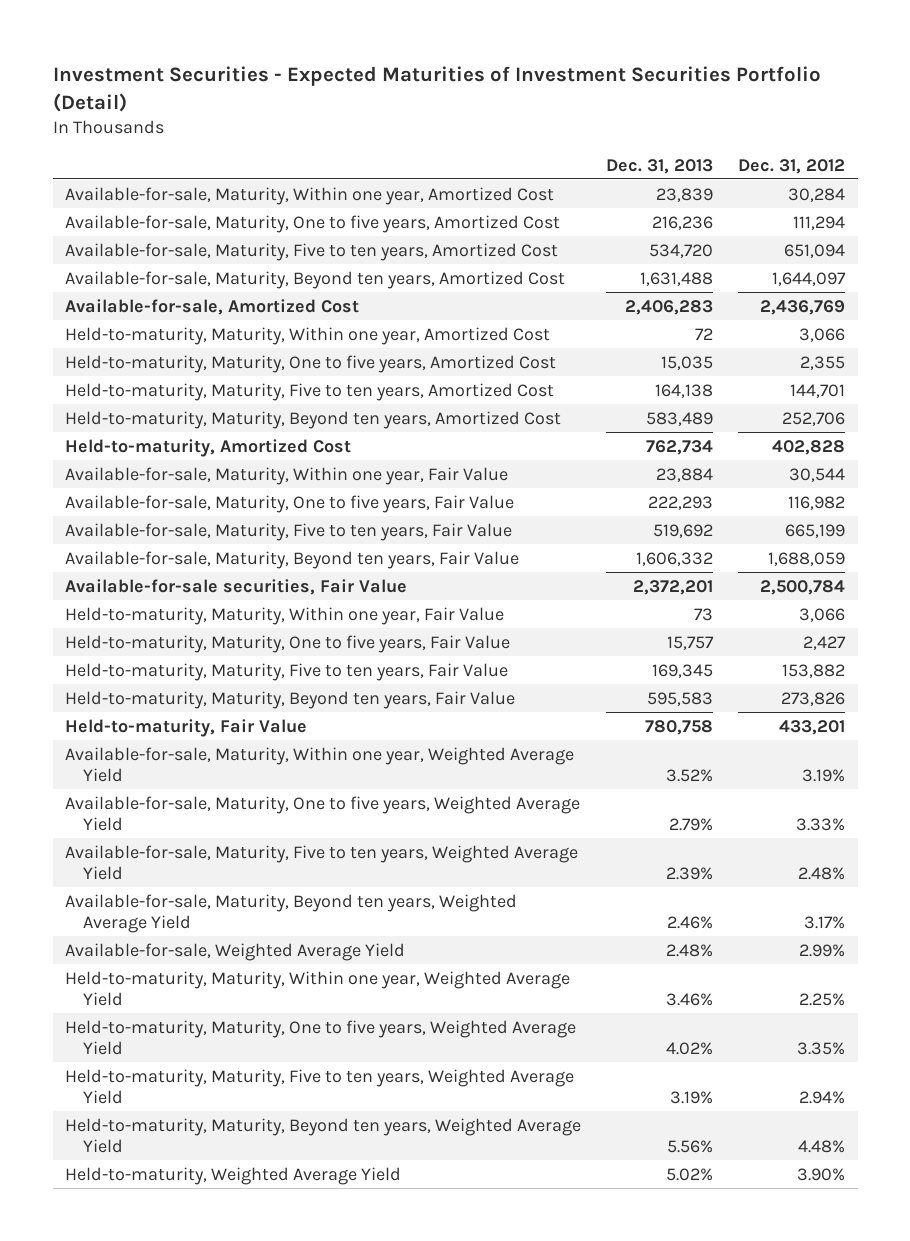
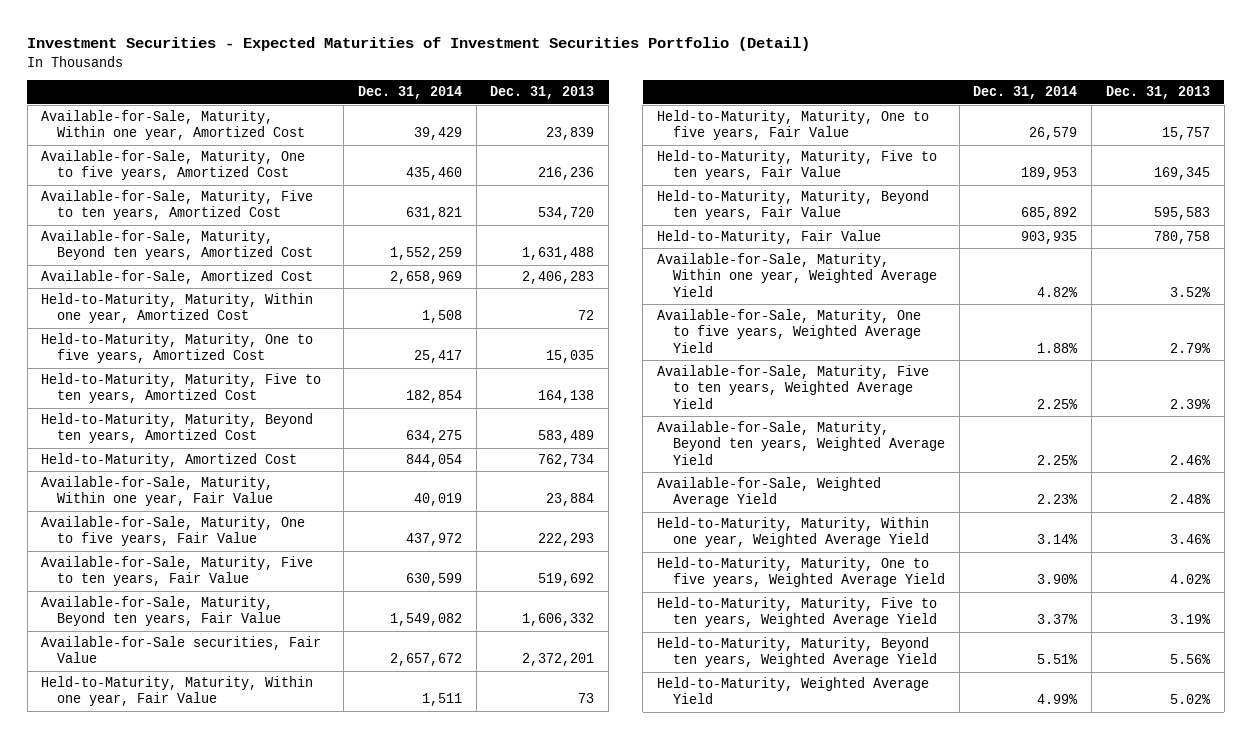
[738,158,846,174] Dec. 31, 2012 -> none
none -> [357,86,462,100] Dec. 31, 2014
[65,186,555,205] Available-for-sale, Maturity, Within one year, Amortized Cost -> [41,110,306,141] Available-for-Sale, Maturity, Within one year, Amortized Cost
[65,214,561,233] Available-for-sale, Maturity, One to five years, Amortized Cost -> [41,150,306,181] Available-for-Sale, Maturity, One to five years, Amortized Cost
[65,242,559,261] Available-for-sale, Maturity, Five to ten years, Amortized Cost -> [41,190,314,221] Available-for-Sale, Maturity, Five to ten years, Amortized Cost
[65,270,566,289] Available-for-sale, Maturity, Beyond ten years, Amortized Cost -> [41,230,314,261] Available-for-Sale, Maturity, Beyond ten years, Amortized Cost
[65,298,360,315] Available-for-sale, Amortized Cost -> [41,270,314,285] Available-for-Sale, Amortized Cost
[65,326,551,345] Held-to-maturity, Maturity, Within one year, Amortized Cost -> [41,293,314,324] Held-to-Maturity, Maturity, Within one year, Amortized Cost
[65,354,557,373] Held-to-maturity, Maturity, One to five years, Amortized Cost -> [41,333,314,364] Held-to-Maturity, Maturity, One to five years, Amortized Cost
[65,382,555,401] Held-to-maturity, Maturity, Five to ten years, Amortized Cost -> [41,373,322,404] Held-to-Maturity, Maturity, Five to ten years, Amortized Cost
[65,410,562,429] Held-to-maturity, Maturity, Beyond ten years, Amortized Cost -> [41,413,314,444] Held-to-Maturity, Maturity, Beyond ten years, Amortized Cost
[65,438,352,457] Held-to-maturity, Amortized Cost -> [41,453,298,468] Held-to-Maturity, Amortized Cost
[65,466,509,485] Available-for-sale, Maturity, Within one year, Fair Value -> [41,476,274,507] Available-for-Sale, Maturity, Within one year, Fair Value
[65,494,515,513] Available-for-sale, Maturity, One to five years, Fair Value -> [41,516,306,547] Available-for-Sale, Maturity, One to five years, Fair Value
[65,522,513,541] Available-for-sale, Maturity, Five to ten years, Fair Value -> [41,556,314,587] Available-for-Sale, Maturity, Five to ten years, Fair Value
[65,550,520,569] Available-for-sale, Maturity, Beyond ten years, Fair Value -> [41,596,282,627] Available-for-Sale, Maturity, Beyond ten years, Fair Value
[65,578,408,595] Available-for-sale securities, Fair Value -> [41,636,322,664] Available-for-Sale securities, Fair Value
[65,606,505,625] Held-to-maturity, Maturity, Within one year, Fair Value -> [41,676,314,707] Held-to-Maturity, Maturity, Within one year, Fair Value
[65,634,511,653] Held-to-maturity, Maturity, One to five years, Fair Value -> [656,110,929,141] Held-to-Maturity, Maturity, One to five years, Fair Value
[65,662,509,681] Held-to-maturity, Maturity, Five to ten years, Fair Value -> [656,150,937,181] Held-to-Maturity, Maturity, Five to ten years, Fair Value
[65,690,516,709] Held-to-maturity, Maturity, Beyond ten years, Fair Value -> [656,190,929,221] Held-to-Maturity, Maturity, Beyond ten years, Fair Value
[65,718,308,737] Held-to-maturity, Fair Value -> [656,230,881,245] Held-to-Maturity, Fair Value
[65,746,575,783] Available-for-sale, Maturity, Within one year, Weighted Average Yield -> [656,253,937,297] Available-for-Sale, Maturity, Within one year, Weighted Average Yield
[65,795,581,832] Available-for-sale, Maturity, One to five years, Weighted Average Yield -> [656,309,921,353] Available-for-Sale, Maturity, One to five years, Weighted Average Yield
[65,844,579,881] Available-for-sale, Maturity, Five to ten years, Weighted Average Yield -> [656,365,929,409] Available-for-Sale, Maturity, Five to ten years, Weighted Average Yield
[65,893,518,934] Available-for-sale, Maturity, Beyond ten years, Weighted Average Yield -> [656,421,945,465] Available-for-Sale, Maturity, Beyond ten years, Weighted Average Yield
[65,942,406,961] Available-for-sale, Weighted Average Yield -> [656,477,881,508] Available-for-Sale, Weighted Average Yield
[65,970,571,1007] Held-to-maturity, Maturity, Within one year, Weighted Average Yield -> [656,517,929,548] Held-to-Maturity, Maturity, Within one year, Weighted Average Yield
[65,1019,577,1056] Held-to-maturity, Maturity, One to five years, Weighted Average Yield -> [656,557,945,588] Held-to-Maturity, Maturity, One to five years, Weighted Average Yield
[65,1068,575,1105] Held-to-maturity, Maturity, Five to ten years, Weighted Average Yield -> [656,597,937,628] Held-to-Maturity, Maturity, Five to ten years, Weighted Average Yield
[65,1117,582,1154] Held-to-maturity, Maturity, Beyond ten years, Weighted Average Yield -> [656,637,937,668] Held-to-Maturity, Maturity, Beyond ten years, Weighted Average Yield
[65,1166,402,1185] Held-to-maturity, Weighted Average Yield -> [656,677,929,705] Held-to-Maturity, Weighted Average Yield

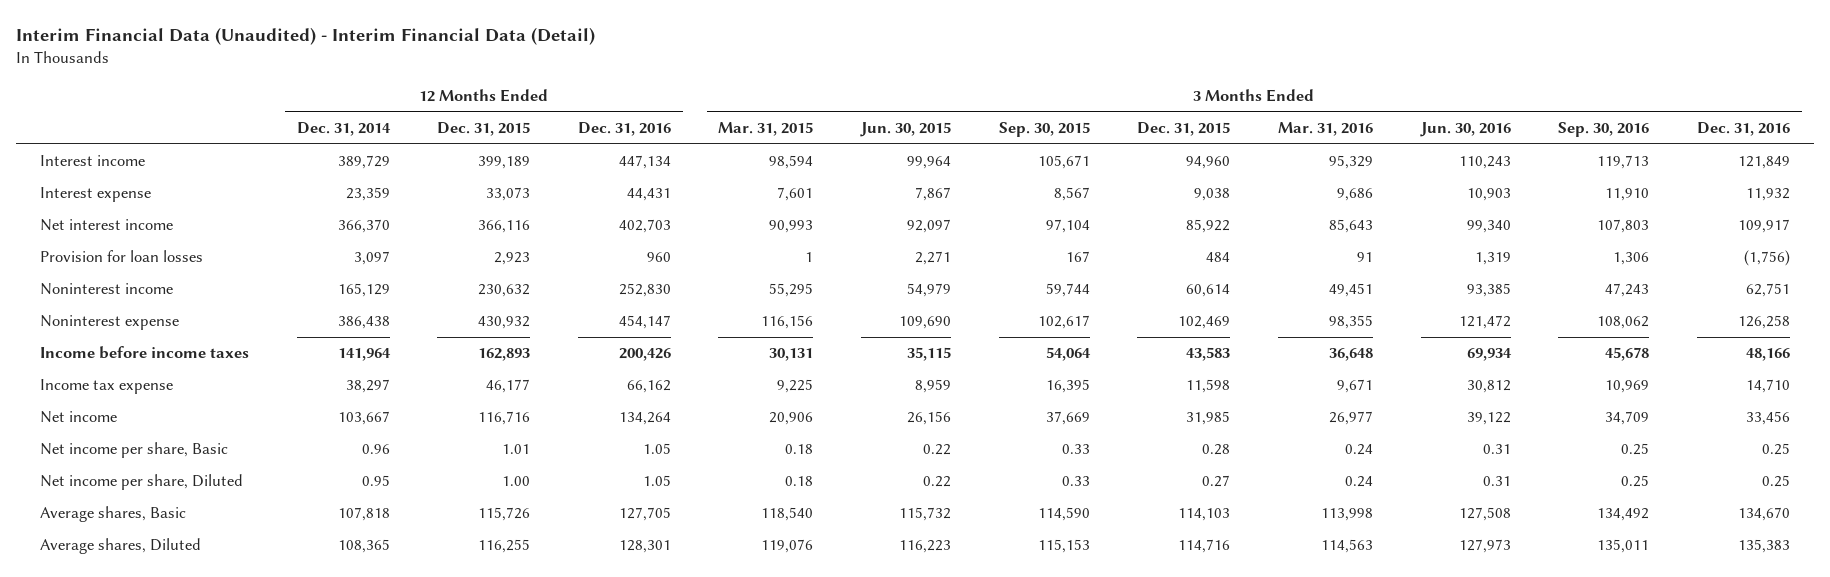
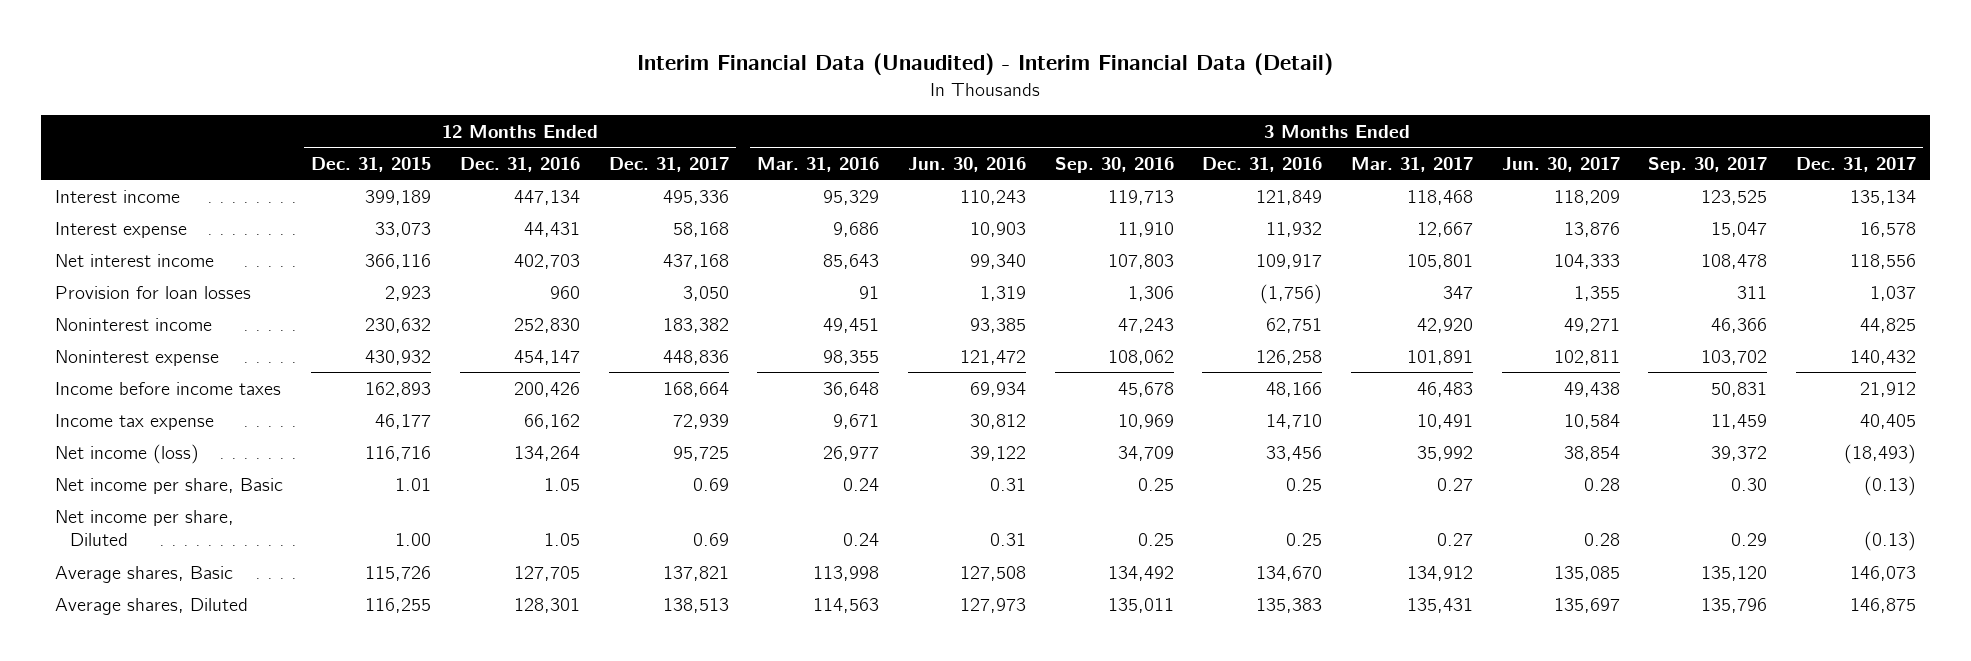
[296,121,391,136] Dec. 31, 2014 -> none
[718,121,814,136] Mar. 31, 2015 -> none
[860,121,952,137] Jun. 30, 2015 -> none
[998,121,1090,137] Sep. 30, 2015 -> none
[1137,121,1231,136] Dec. 31, 2015 -> none
none -> [608,156,729,172] Dec. 31, 2017
none -> [1351,156,1474,172] Mar. 31, 2017
none -> [1501,156,1620,172] Jun. 30, 2017
none -> [1648,156,1768,173] Sep. 30, 2017
none -> [1796,156,1917,172] Dec. 31, 2017
[39,411,117,424] Net income -> [54,443,199,464] Net income (loss)

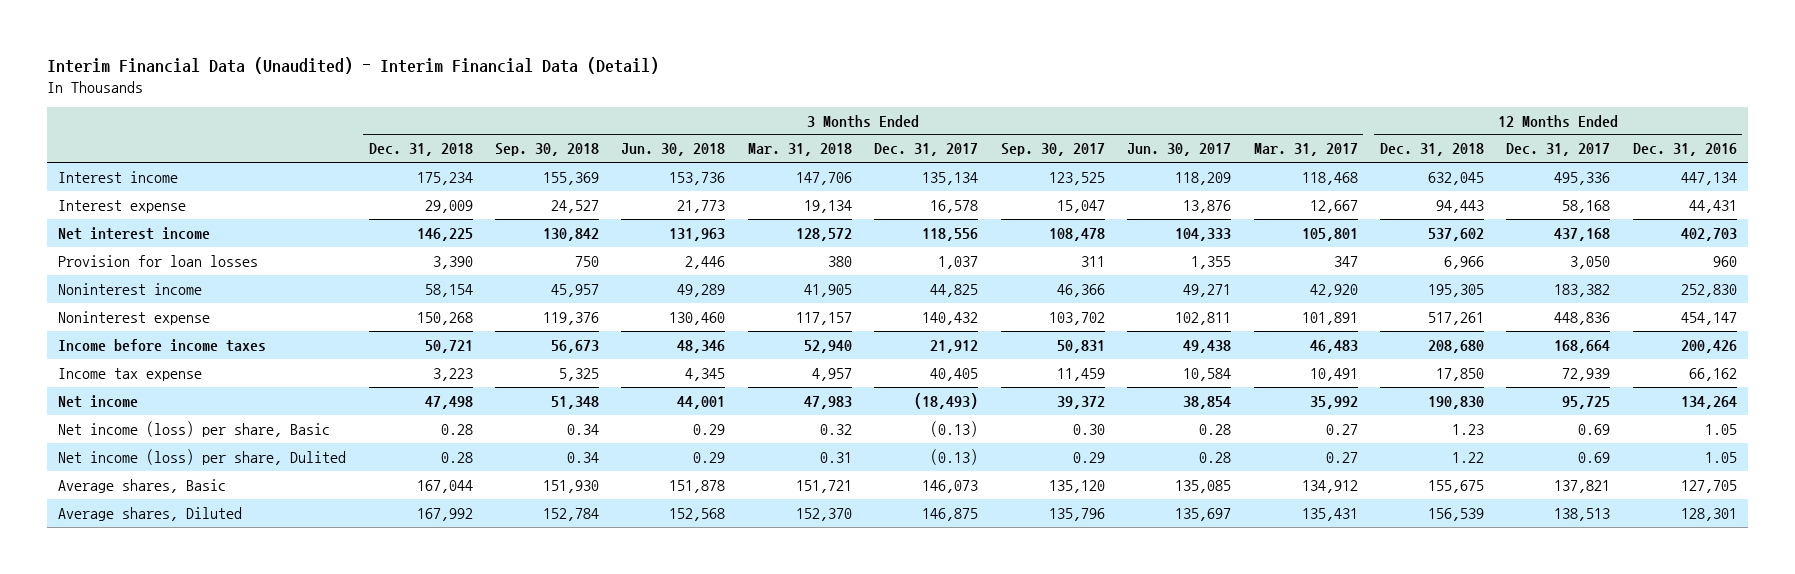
[311,156,432,172] Dec. 31, 2015 -> none
[757,156,880,172] Mar. 31, 2016 -> none
[908,156,1027,172] Jun. 30, 2016 -> none
[1054,156,1174,173] Sep. 30, 2016 -> none
[1202,156,1323,172] Dec. 31, 2016 -> none
none -> [368,143,473,157] Dec. 31, 2018
none -> [495,143,600,157] Sep. 30, 2018
none -> [621,143,726,157] Jun. 30, 2018
none -> [747,143,852,157] Mar. 31, 2018
none -> [1379,143,1484,157] Dec. 31, 2018
[54,443,199,464] Net income (loss) -> [58,394,139,408] Net income
[54,477,283,494] Net income per share, Basic -> [58,420,331,437] Net income (loss) per share, Basic
[54,509,234,547] Net income per share, Diluted -> [58,448,347,465] Net income (loss) per share, Dulited

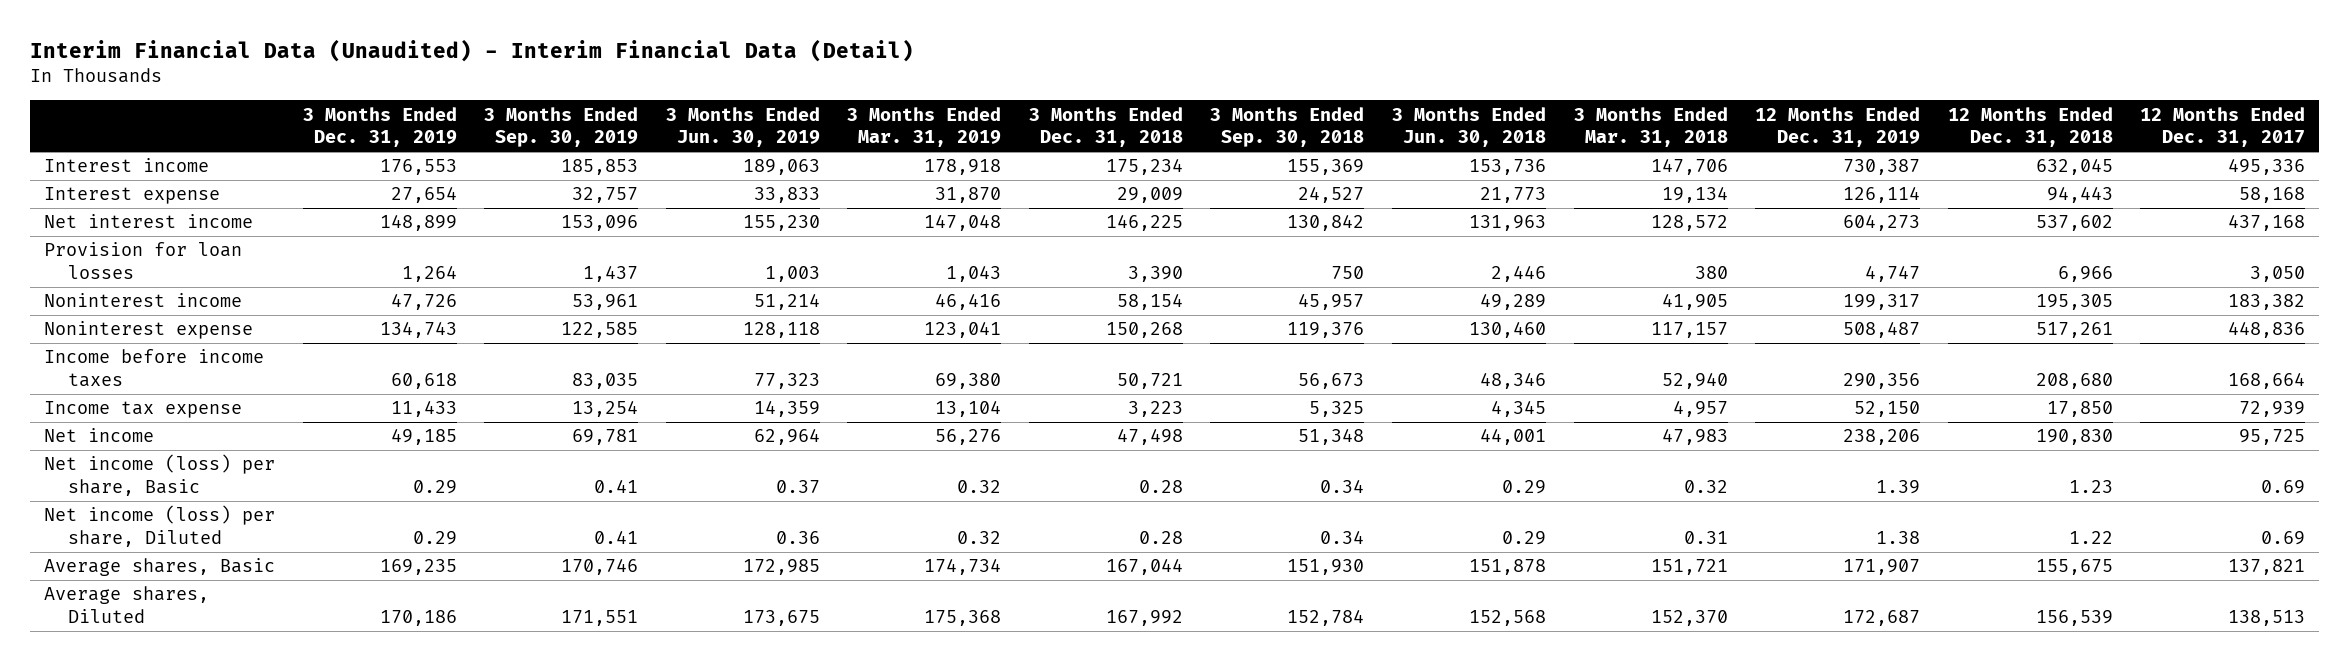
[874,143,979,157] Dec. 31, 2017 -> none
[1000,143,1105,157] Sep. 30, 2017 -> none
[1127,143,1232,157] Jun. 30, 2017 -> none
[1253,143,1358,157] Mar. 31, 2017 -> none
[1632,143,1737,157] Dec. 31, 2016 -> none
none -> [302,106,457,148] 3 Months Ended Dec. 31, 2019
none -> [484,106,639,148] 3 Months Ended Sep. 30, 2019
none -> [665,106,820,148] 3 Months Ended Jun. 30, 2019
none -> [847,106,1002,148] 3 Months Ended Mar. 31, 2019
none -> [1755,106,1921,148] 12 Months Ended Dec. 31, 2019
[58,448,347,465] Net income (loss) per share, Dulited -> [44,505,276,547] Net income (loss) per share, Diluted

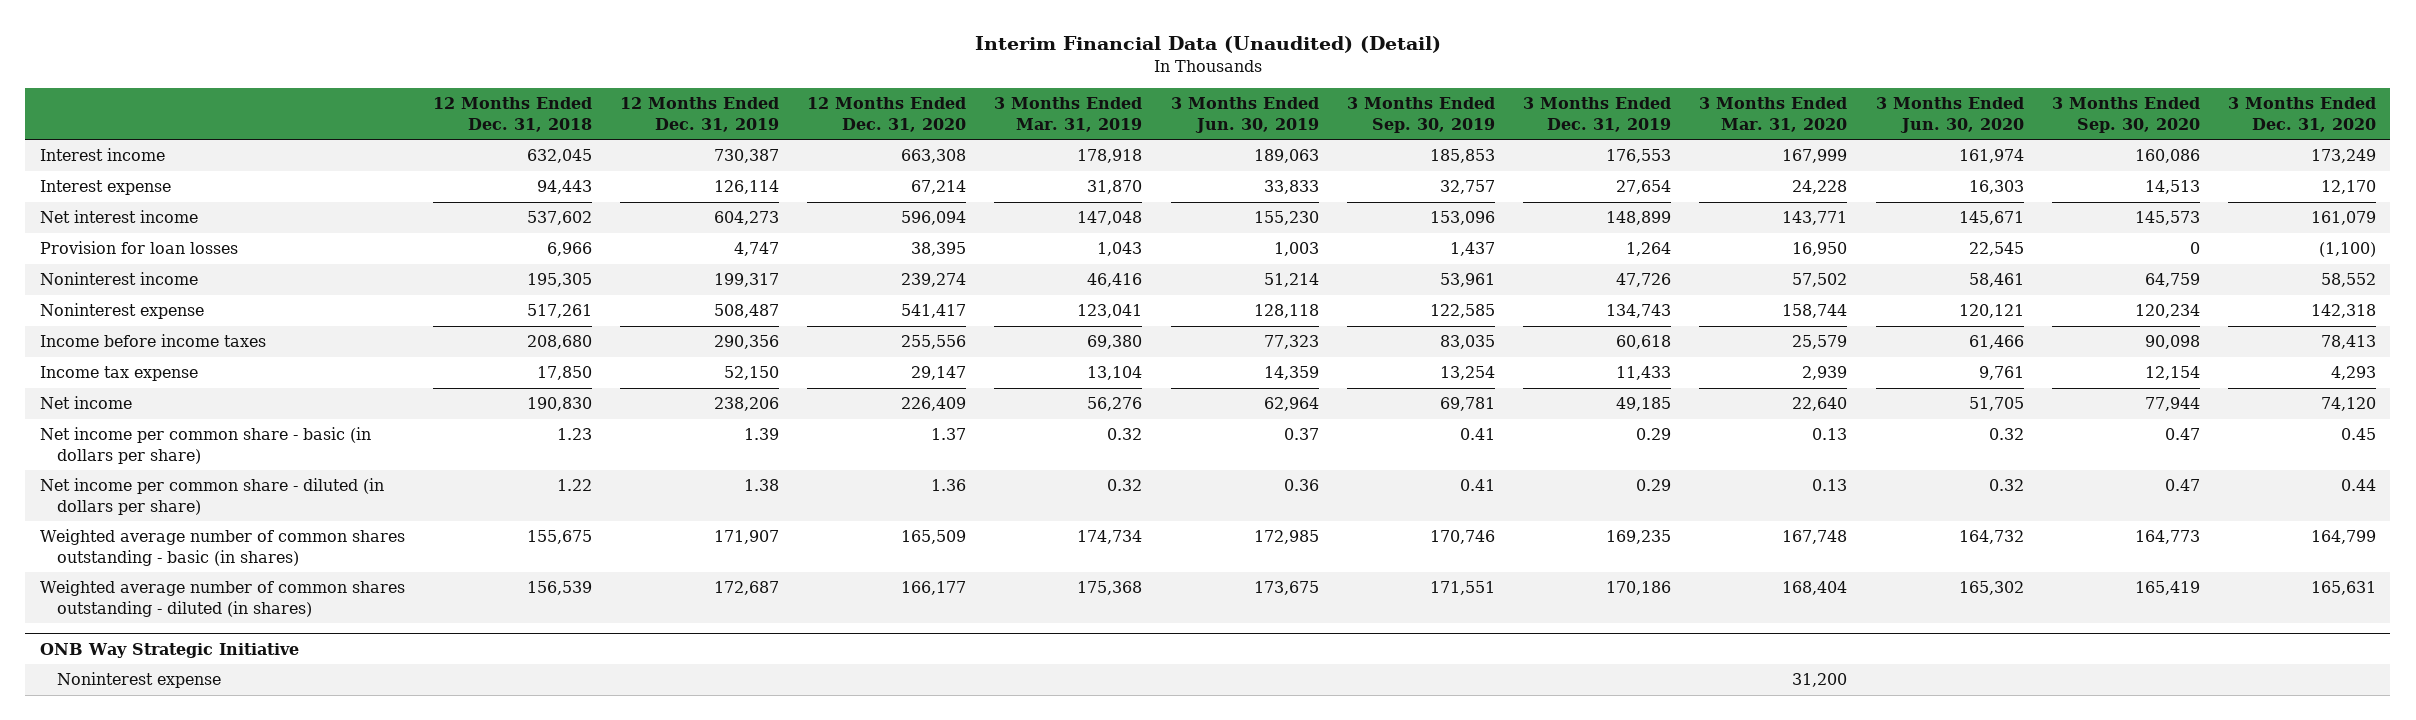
[30,39,915,63] Interim Financial Data (Unaudited) - Interim Financial Data (Detail) -> [974,36,1441,54] Interim Financial Data (Unaudited) (Detail)
[1028,106,1183,148] 3 Months Ended Dec. 31, 2018 -> none
[1210,106,1365,148] 3 Months Ended Sep. 30, 2018 -> none
[1392,106,1547,148] 3 Months Ended Jun. 30, 2018 -> none
[1573,106,1728,148] 3 Months Ended Mar. 31, 2018 -> none
[2140,106,2306,148] 12 Months Ended Dec. 31, 2017 -> none
none -> [807,97,967,132] 12 Months Ended Dec. 31, 2020
none -> [1699,97,1848,132] 3 Months Ended Mar. 31, 2020
none -> [1875,97,2024,133] 3 Months Ended Jun. 30, 2020
none -> [2051,97,2200,133] 3 Months Ended Sep. 30, 2020
none -> [2228,97,2377,132] 3 Months Ended Dec. 31, 2020
[44,454,276,496] Net income (loss) per share, Basic -> [39,427,371,464] Net income per common share - basic (in dollars per share)
[44,505,276,547] Net income (loss) per share, Diluted -> [39,478,384,515] Net income per common share - diluted (in dollars per share)
[44,558,276,577] Average shares, Basic -> [39,529,405,566] Weighted average number of common shares outstanding - basic (in shares)
[44,586,210,623] Average shares, Diluted -> [39,580,405,617] Weighted average number of common shares outstanding - diluted (in shares)
none -> [39,642,299,658] ONB Way Strategic Initiative
none -> [57,672,222,689] Noninterest expense

